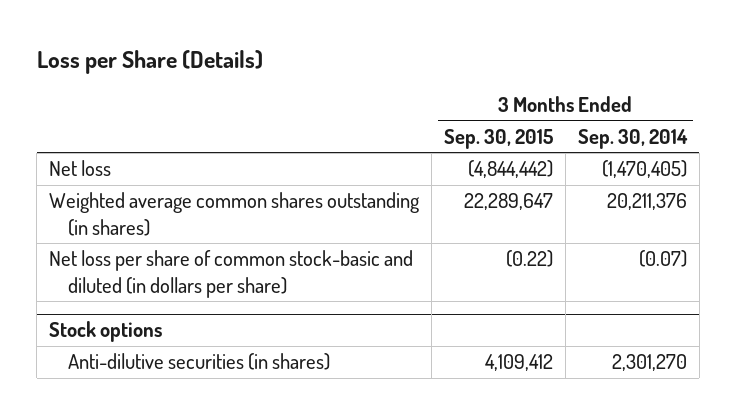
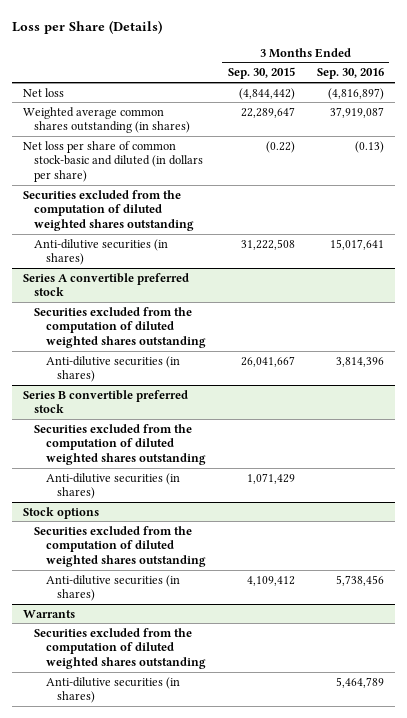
[577,128,688,149] Sep. 30, 2014 -> none
none -> [316,68,384,80] Sep. 30, 2016
none -> [22,189,195,232] Securities excluded from the computation of diluted weighted shares outstanding
none -> [34,238,169,266] Anti-dilutive securities (in shares)
none -> [22,272,189,297] Series A convertible preferred stock
none -> [34,306,206,349] Securities excluded from the computation of diluted weighted shares outstanding
none -> [45,355,180,383] Anti-dilutive securities (in shares)
none -> [22,389,188,414] Series B convertible preferred stock
none -> [34,423,206,466] Securities excluded from the computation of diluted weighted shares outstanding
none -> [45,472,180,500] Anti-dilutive securities (in shares)
none -> [34,525,206,568] Securities excluded from the computation of diluted weighted shares outstanding
none -> [22,609,75,618] Warrants
none -> [34,627,206,670] Securities excluded from the computation of diluted weighted shares outstanding
none -> [45,676,180,704] Anti-dilutive securities (in shares)

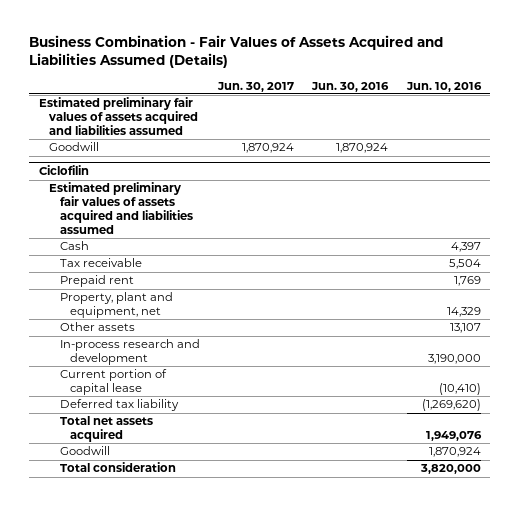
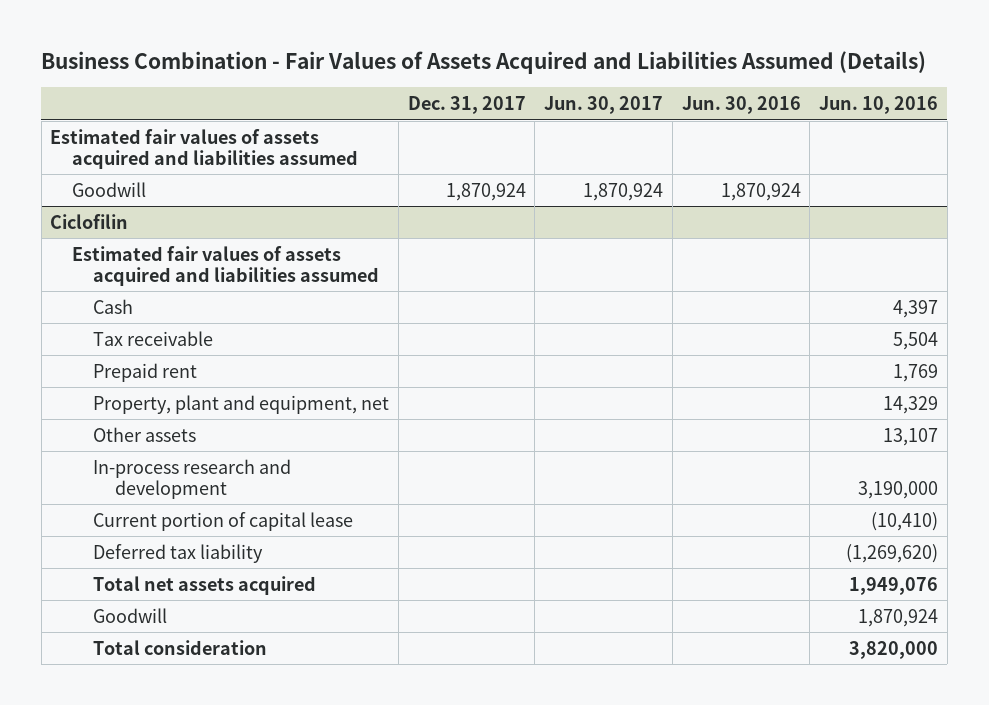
none -> [407,96,526,115] Dec. 31, 2017
[38,97,199,135] Estimated preliminary fair values of assets acquired and liabilities assumed -> [50,128,358,169] Estimated fair values of assets acquired and liabilities assumed
[49,182,193,234] Estimated preliminary fair values of assets acquired and liabilities assumed -> [71,245,380,286] Estimated fair values of assets acquired and liabilities assumed

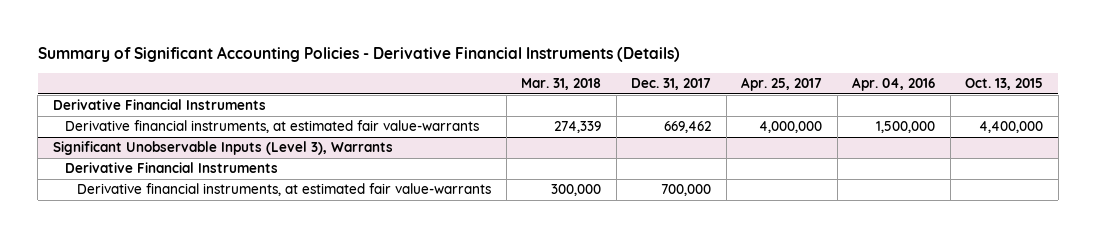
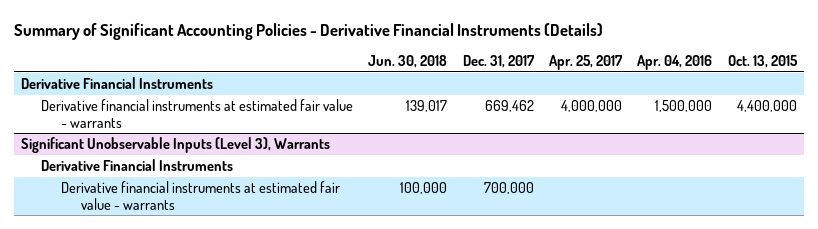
[521,77,602,90] Mar. 31, 2018 -> none
none -> [368,55,448,69] Jun. 30, 2018
[65,120,480,134] Derivative financial instruments, at estimated fair value-warrants -> [41,99,354,128] Derivative financial instruments at estimated fair value - warrants
[77,183,492,197] Derivative financial instruments, at estimated fair value-warrants -> [60,181,340,210] Derivative financial instruments at estimated fair value - warrants

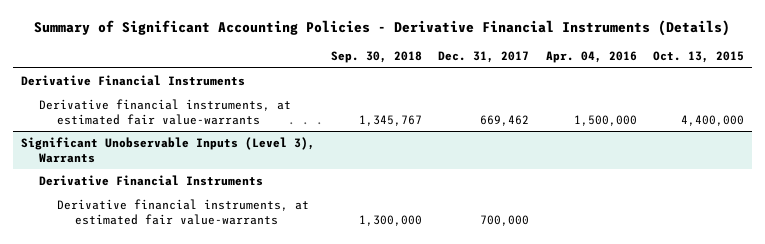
[368,55,448,69] Jun. 30, 2018 -> none
[549,55,624,71] Apr. 25, 2017 -> none
none -> [331,50,423,63] Sep. 30, 2018
[41,99,354,128] Derivative financial instruments at estimated fair value - warrants -> [39,99,292,125] Derivative financial instruments, at estimated fair value-warrants
[60,181,340,210] Derivative financial instruments at estimated fair value - warrants -> [57,199,310,225] Derivative financial instruments, at estimated fair value-warrants

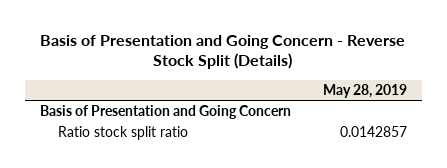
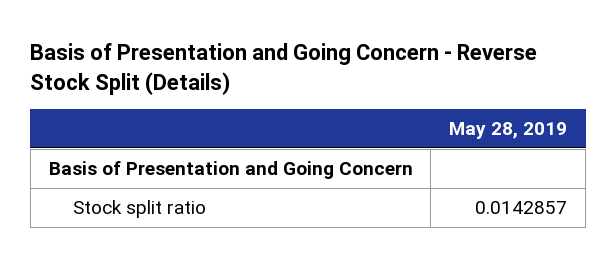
[57,126,188,141] Ratio stock split ratio -> [73,200,207,219] Stock split ratio

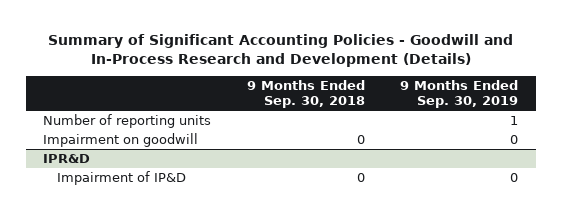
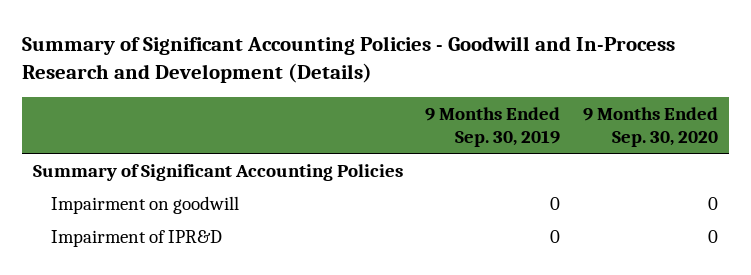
[246,80,365,109] 9 Months Ended Sep. 30, 2018 -> none
none -> [582,107,718,148] 9 Months Ended Sep. 30, 2020
[43,113,212,128] Number of reporting units -> none
none -> [33,163,404,181] Summary of Significant Accounting Policies
[43,153,91,163] IPR&D -> none
[57,170,187,185] Impairment of IP&D -> [50,229,222,247] Impairment of IPR&D

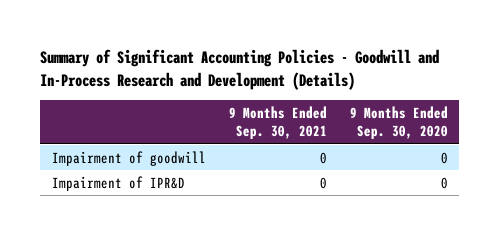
[425,107,561,148] 9 Months Ended Sep. 30, 2019 -> none
none -> [228,105,327,140] 9 Months Ended Sep. 30, 2021
[33,163,404,181] Summary of Significant Accounting Policies -> none
[50,195,239,214] Impairment on goodwill -> [51,150,206,166] Impairment of goodwill

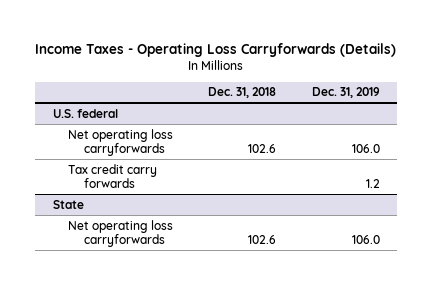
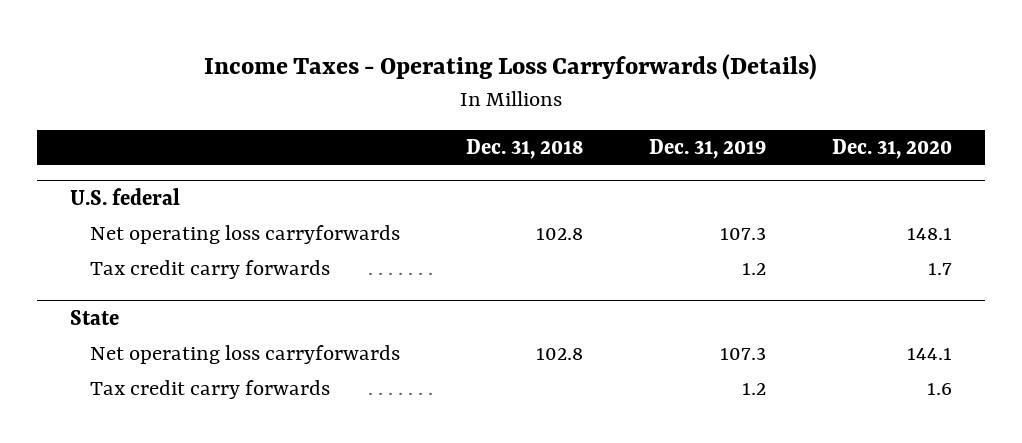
none -> [832,139,953,160] Dec. 31, 2020
[248,144,277,154] 102.6 -> [535,228,583,241] 102.8
[351,144,380,154] 106.0 -> [720,227,767,241] 107.3
[248,235,277,245] 102.6 -> [535,348,583,361] 102.8
[351,235,380,245] 106.0 -> [720,347,767,361] 107.3
none -> [89,380,330,400] Tax credit carry forwards

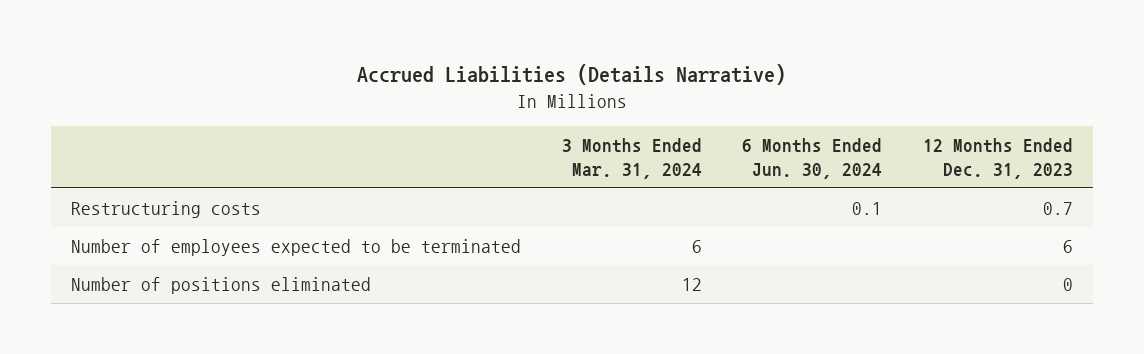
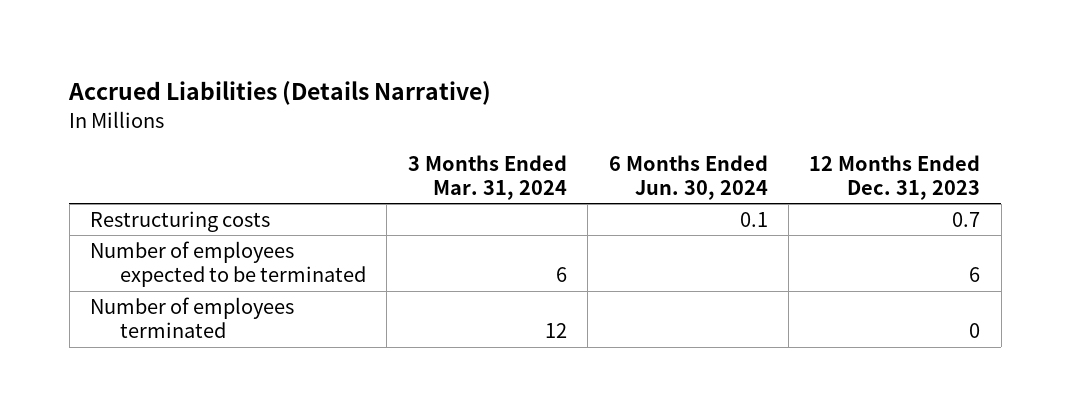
[71,277,372,295] Number of positions eliminated -> [90,296,295,339] Number of employees terminated

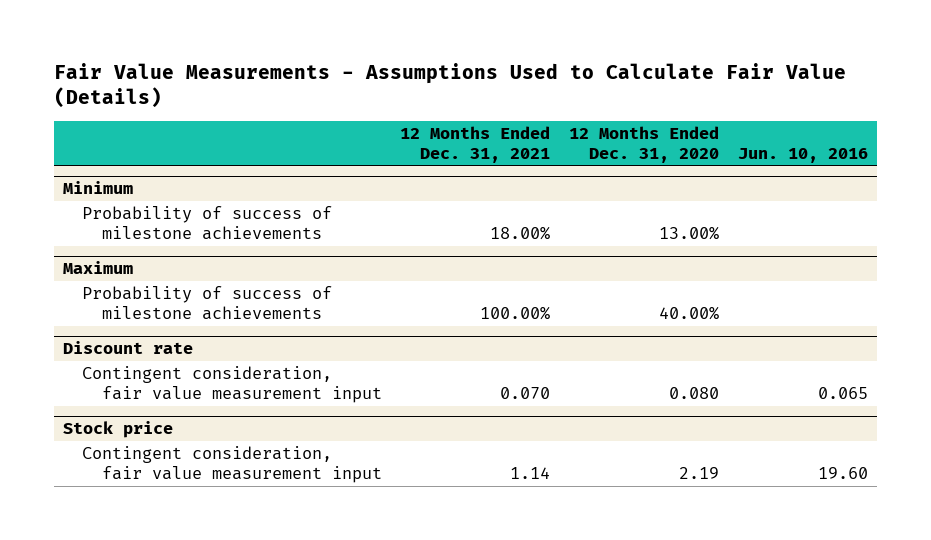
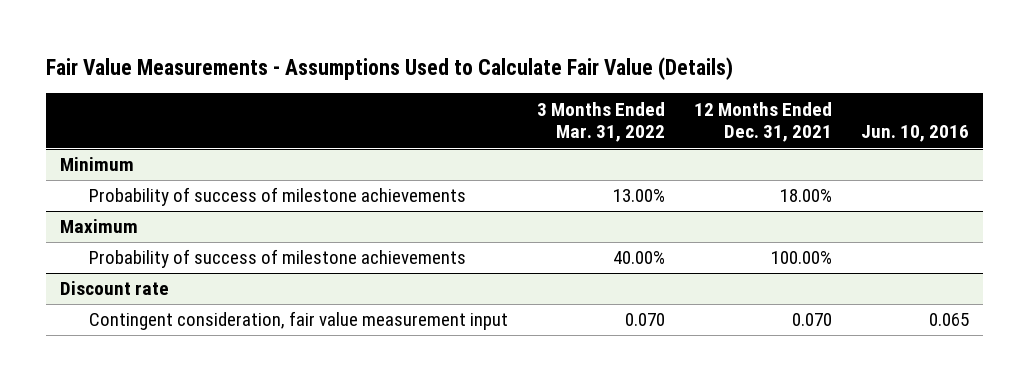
[569,125,720,163] 12 Months Ended Dec. 31, 2020 -> none
none -> [536,101,665,143] 3 Months Ended Mar. 31, 2022
[62,421,173,439] Stock price -> none
[82,445,382,484] Contingent consideration, fair value measurement input -> none

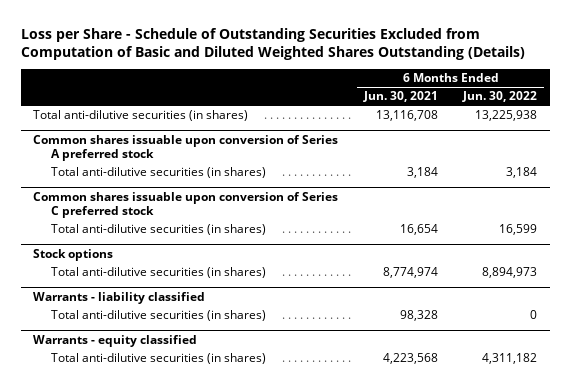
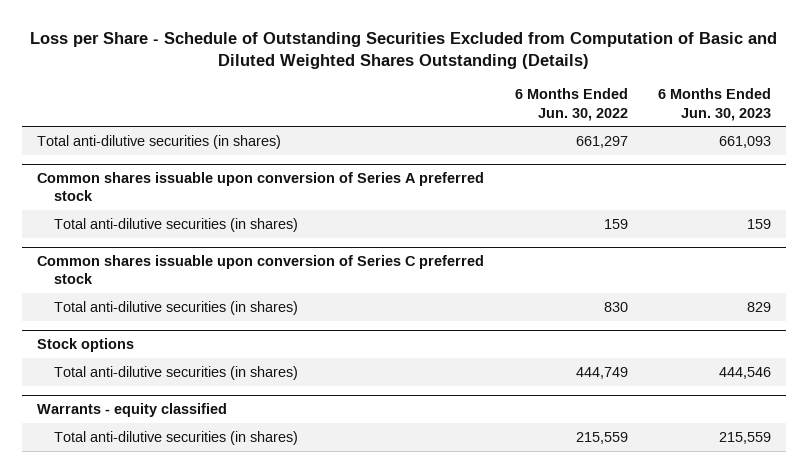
[362,91,438,103] Jun. 30, 2021 -> none
none -> [658,88,772,121] 6 Months Ended Jun. 30, 2023
[475,110,538,122] 13,225,938 -> [575,135,628,148] 661,297
[506,167,538,179] 3,184 -> [603,218,628,229] 159
[499,224,538,236] 16,599 -> [603,301,628,312] 830
[33,292,206,305] Warrants - liability classified -> none
[50,310,266,322] Total anti-dilutive securities (in shares) -> none
[482,267,538,279] 8,894,973 -> [575,366,628,379] 444,749
[482,353,538,365] 4,311,182 -> [575,431,628,444] 215,559

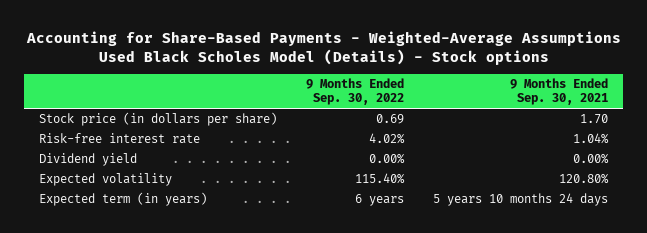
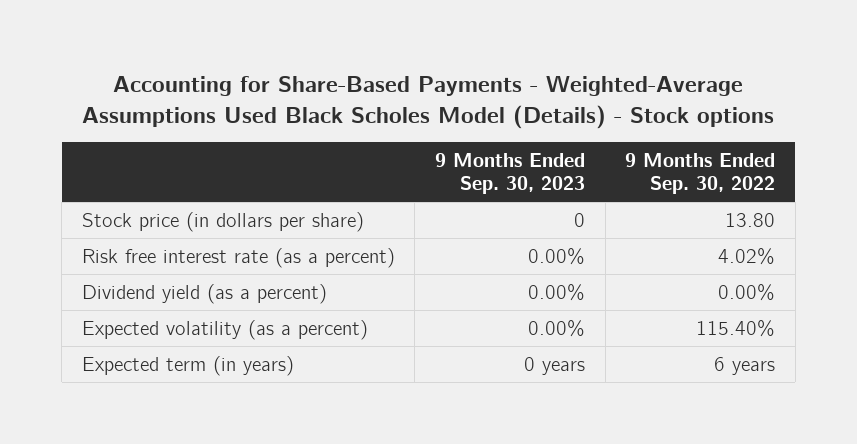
[510,77,609,106] 9 Months Ended Sep. 30, 2021 -> none
none -> [434,152,585,195] 9 Months Ended Sep. 30, 2023
[376,114,405,125] 0.69 -> [725,212,776,227] 13.80
[38,133,200,145] Risk-free interest rate -> [81,247,395,268] Risk free interest rate (as a percent)
[38,153,137,167] Dividend yield -> [81,283,327,304] Dividend yield (as a percent)
[38,173,172,187] Expected volatility -> [81,319,368,340] Expected volatility (as a percent)

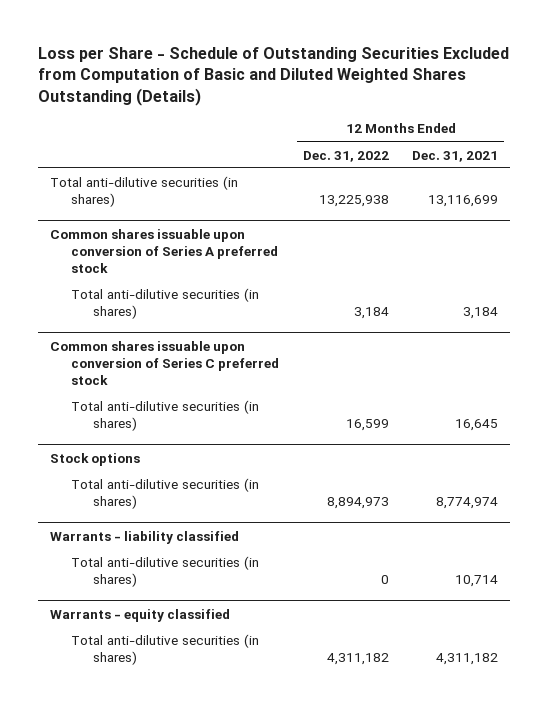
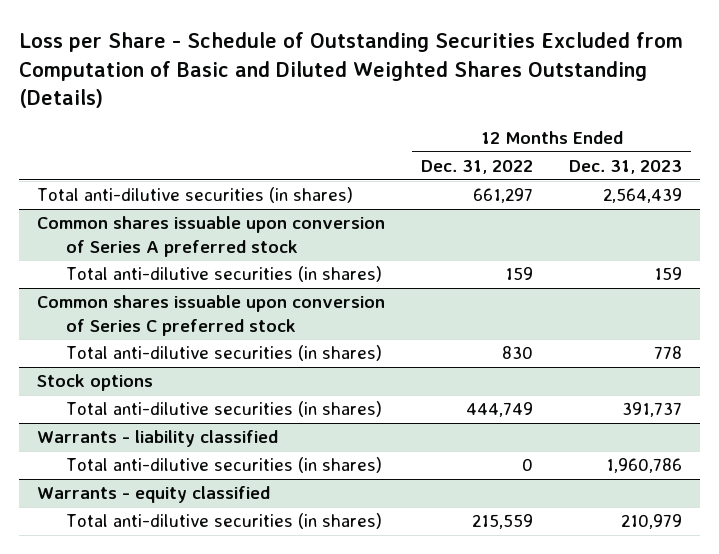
[412,150,499,162] Dec. 31, 2021 -> none
none -> [569,160,683,175] Dec. 31, 2023
[318,195,389,208] 13,225,938 -> [473,188,534,204] 661,297
[353,307,389,320] 3,184 -> [505,267,534,281] 159
[345,419,389,432] 16,599 -> [502,346,534,360] 830
[326,497,389,510] 8,894,973 -> [466,402,534,418] 444,749
[326,653,389,666] 4,311,182 -> [472,514,534,530] 215,559

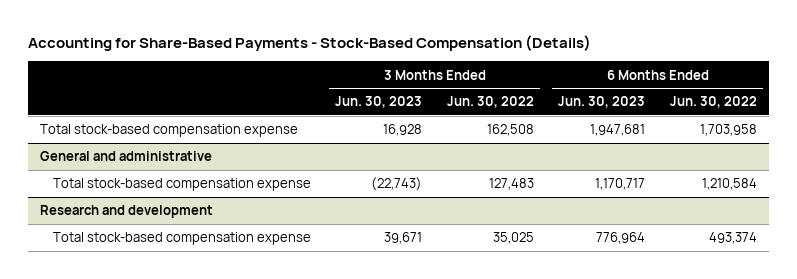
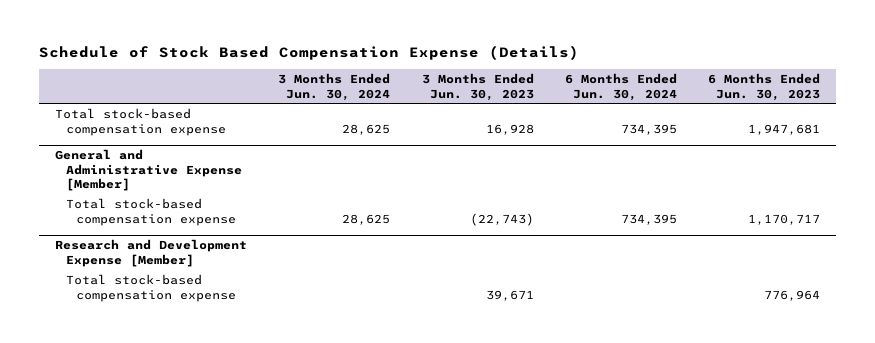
[27,35,591,52] Accounting for Share-Based Payments - Stock-Based Compensation (Details) -> [39,45,580,61] Schedule of Stock Based Compensation Expense (Details)
[446,96,534,109] Jun. 30, 2022 -> none
[670,96,758,109] Jun. 30, 2022 -> none
none -> [278,73,391,101] 3 Months Ended Jun. 30, 2024
none -> [564,73,677,101] 6 Months Ended Jun. 30, 2024
[40,151,213,162] General and administrative -> [55,149,242,192] General and Administrative Expense [Member]
[40,205,214,219] Research and development -> [55,239,248,267] Research and Development Expense [Member]

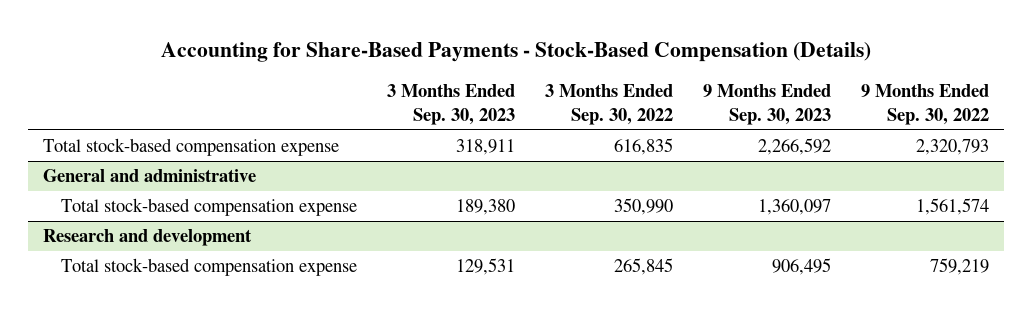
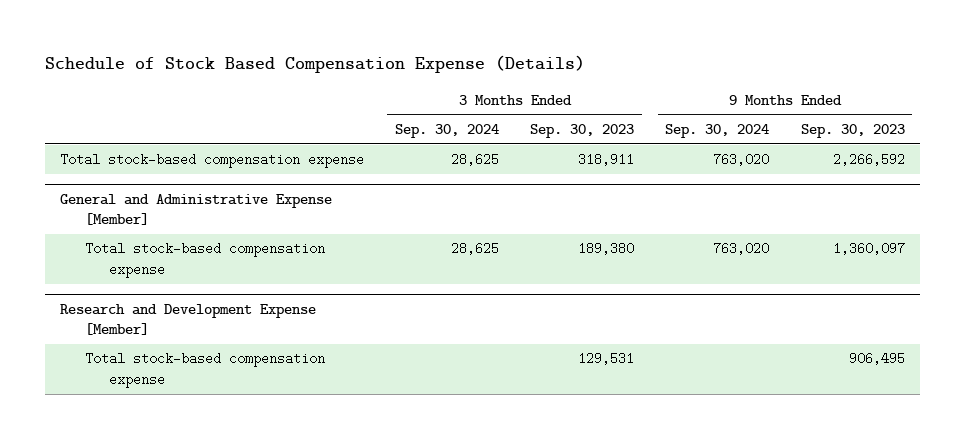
[161,42,872,63] Accounting for Share-Based Payments - Stock-Based Compensation (Details) -> [44,55,585,74] Schedule of Stock Based Compensation Expense (Details)
[544,84,673,125] 3 Months Ended Sep. 30, 2022 -> none
[860,84,989,125] 9 Months Ended Sep. 30, 2022 -> none
none -> [395,123,500,138] Sep. 30, 2024
none -> [665,123,770,138] Sep. 30, 2024
[43,169,257,183] General and administrative -> [60,193,333,226] General and Administrative Expense [Member]
[43,229,253,247] Research and development -> [60,303,317,336] Research and Development Expense [Member]

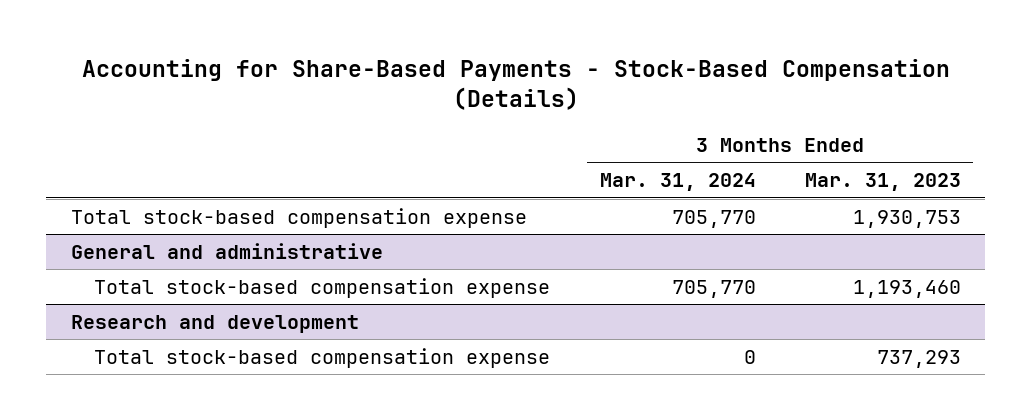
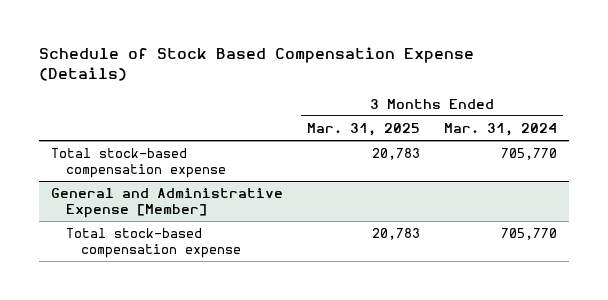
[81,58,950,111] Accounting for Share-Based Payments - Stock-Based Compensation (Details) -> [38,46,474,81] Schedule of Stock Based Compensation Expense (Details)
[804,173,961,192] Mar. 31, 2023 -> none
none -> [307,123,421,137] Mar. 31, 2025
[70,242,383,259] General and administrative -> [50,188,283,218] General and Administrative Expense [Member]
[70,314,359,333] Research and development -> none
[94,347,551,368] Total stock-based compensation expense -> none

